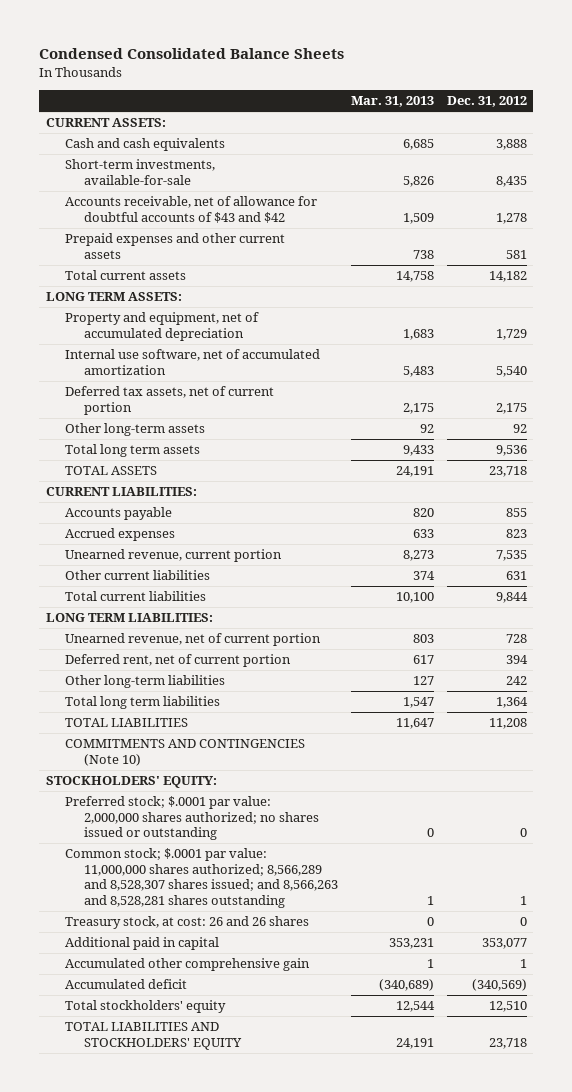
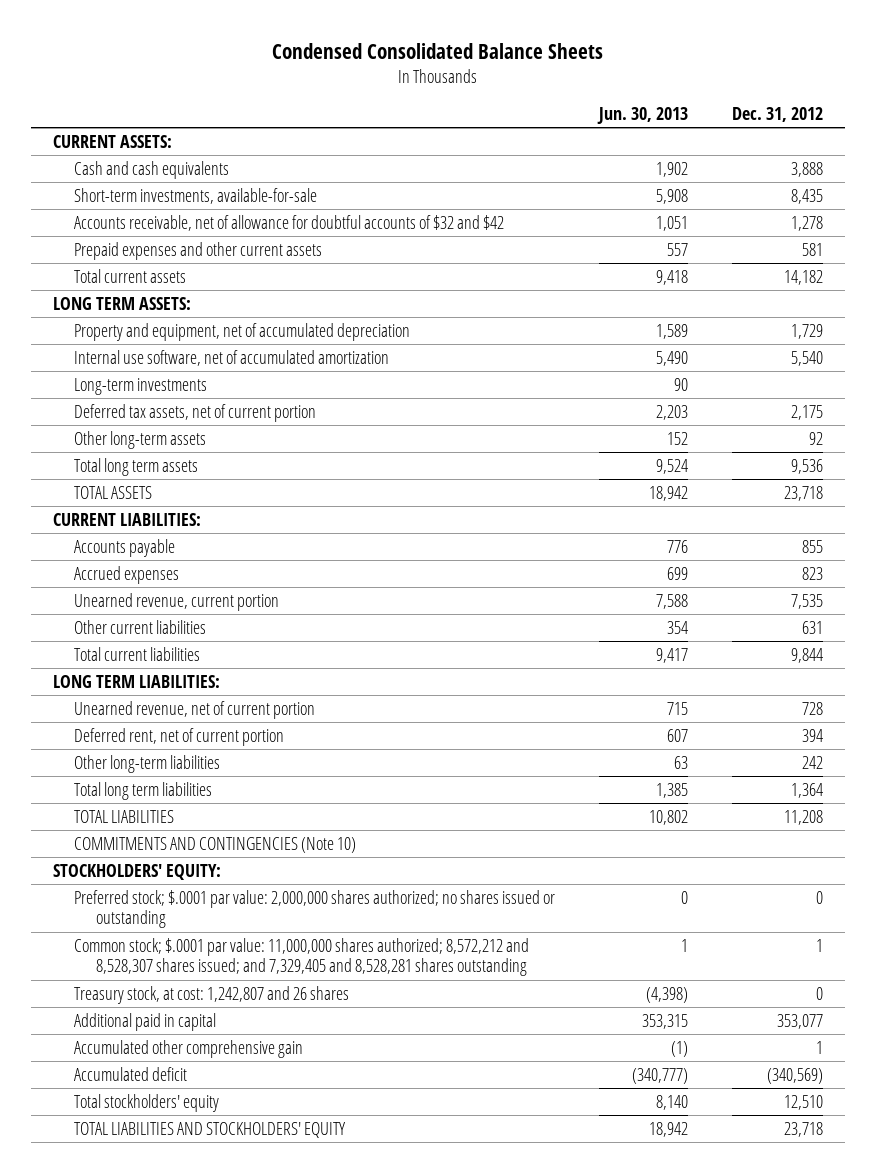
[350,96,434,108] Mar. 31, 2013 -> none
none -> [597,107,689,125] Jun. 30, 2013
[64,196,317,223] Accounts receivable, net of allowance for doubtful accounts of $43 and $42 -> [74,214,505,231] Accounts receivable, net of allowance for doubtful accounts of $32 and $42
none -> [74,377,208,395] Long-term investments
[64,848,338,908] Common stock; $.0001 par value: 11,000,000 shares authorized; 8,566,289 and 8,528,307 shares issued; and 8,566,263 and 8,528,281 shares outstanding -> [74,937,530,977] Common stock; $.0001 par value: 11,000,000 shares authorized; 8,572,212 and 8,528,307 shares issued; and 7,329,405 and 8,528,281 shares outstanding
[64,916,309,930] Treasury stock, at cost: 26 and 26 shares -> [74,985,350,1004] Treasury stock, at cost: 1,242,807 and 26 shares

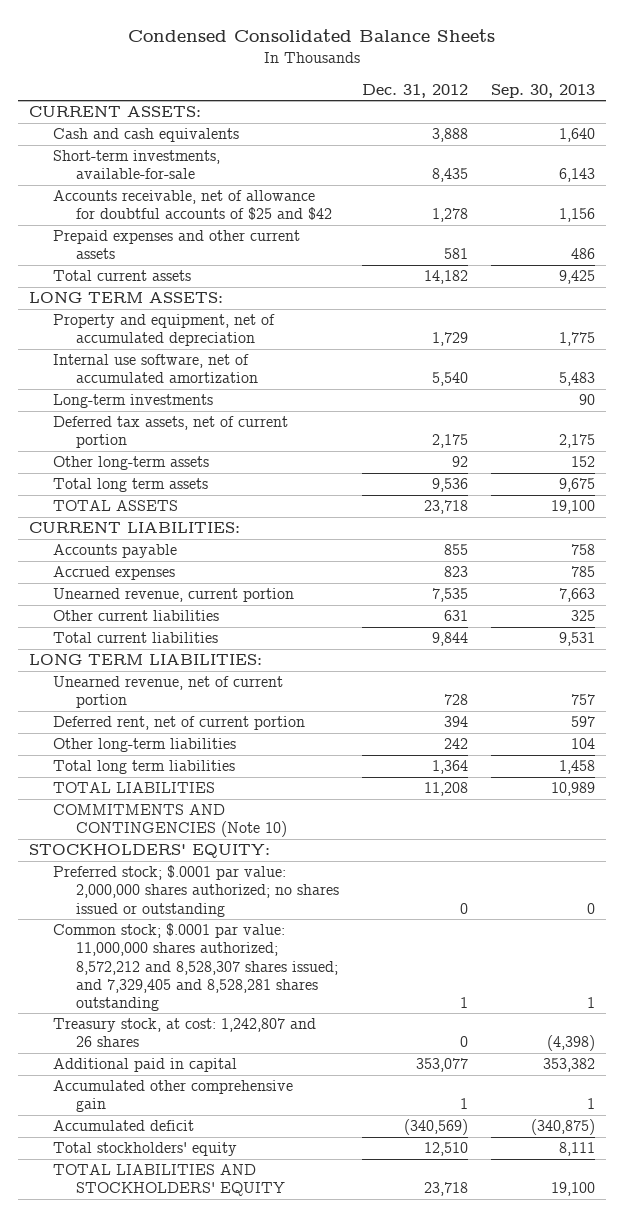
[597,107,689,125] Jun. 30, 2013 -> none
none -> [490,83,595,98] Sep. 30, 2013
[74,214,505,231] Accounts receivable, net of allowance for doubtful accounts of $32 and $42 -> [52,190,333,221] Accounts receivable, net of allowance for doubtful accounts of $25 and $42

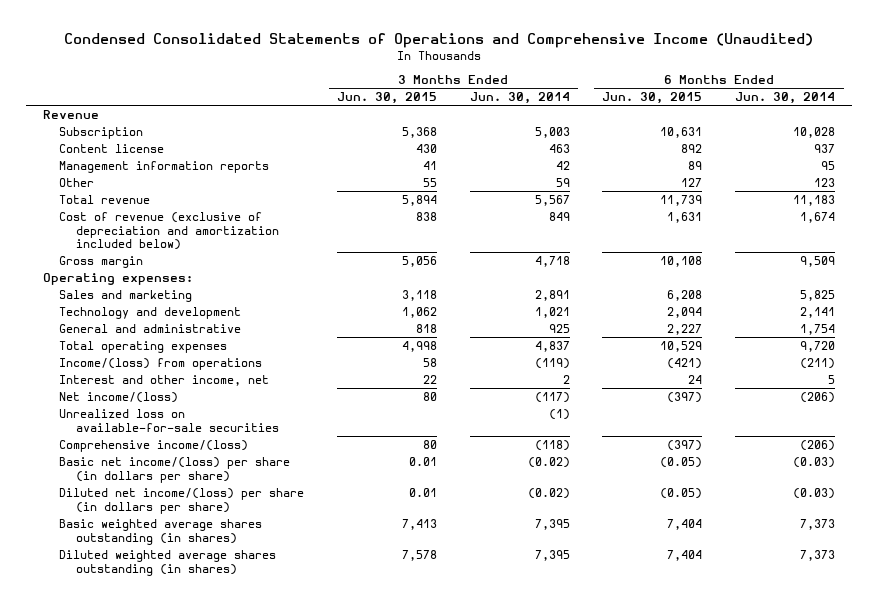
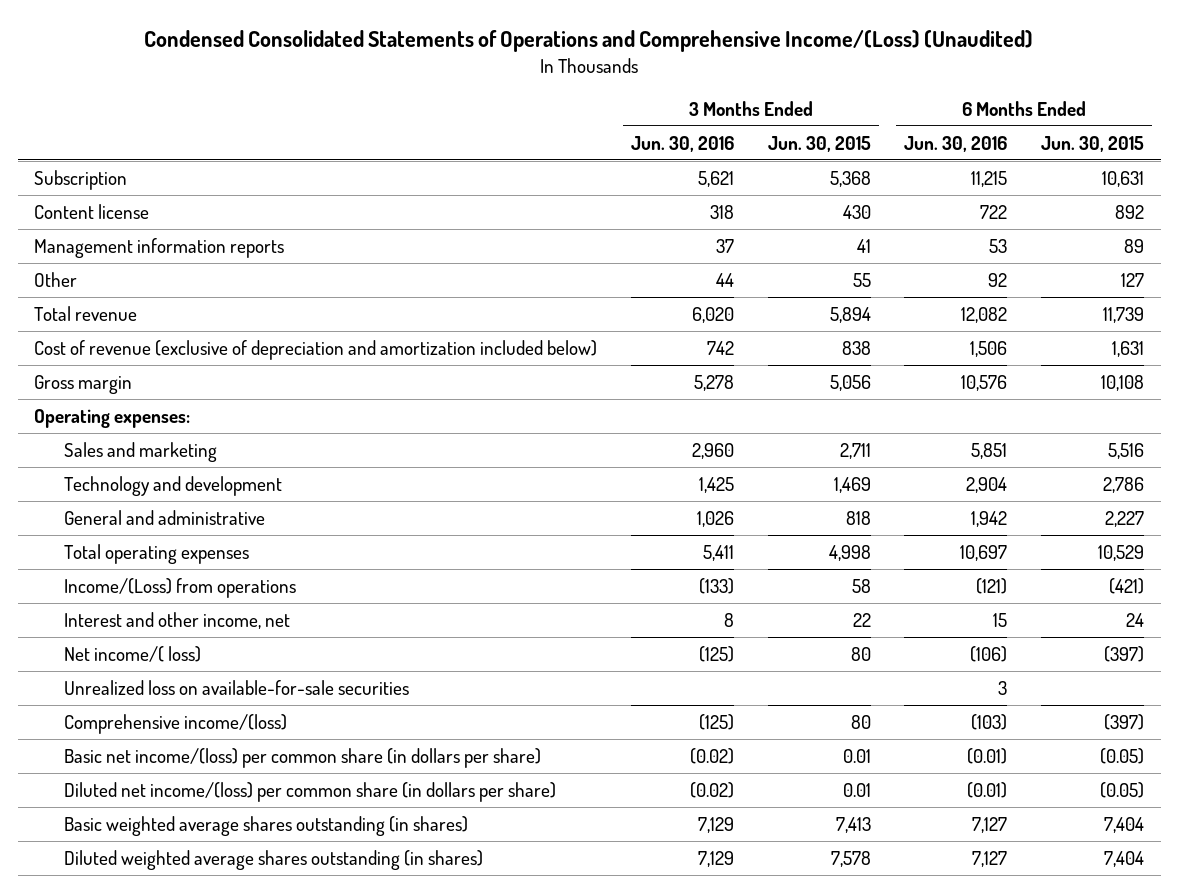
[63,33,813,49] Condensed Consolidated Statements of Operations and Comprehensive Income (Unaudited) -> [144,30,1034,53] Condensed Consolidated Statements of Operations and Comprehensive Income/(Loss) (Unaudited)
[469,92,570,105] Jun. 30, 2014 -> none
[735,92,836,105] Jun. 30, 2014 -> none
none -> [630,135,734,152] Jun. 30, 2016
none -> [904,135,1008,152] Jun. 30, 2016
[42,109,99,119] Revenue -> none
[401,289,437,301] 3,118 -> [839,442,871,459] 2,711
[667,289,703,301] 6,208 -> [1107,442,1144,459] 5,516
[401,306,437,318] 1,062 -> [833,476,871,493] 1,469
[667,306,703,318] 2,094 -> [1102,476,1144,493] 2,786
[59,357,263,370] Income/(loss) from operations -> [64,577,297,598] Income/(Loss) from operations
[59,391,179,403] Net income/(loss) -> [64,645,202,662] Net income/( loss)
[59,456,291,483] Basic net income/(loss) per share (in dollars per share) -> [64,747,542,768] Basic net income/(loss) per common share (in dollars per share)
[59,487,305,514] Diluted net income/(loss) per share (in dollars per share) -> [64,781,557,802] Diluted net income/(loss) per common share (in dollars per share)

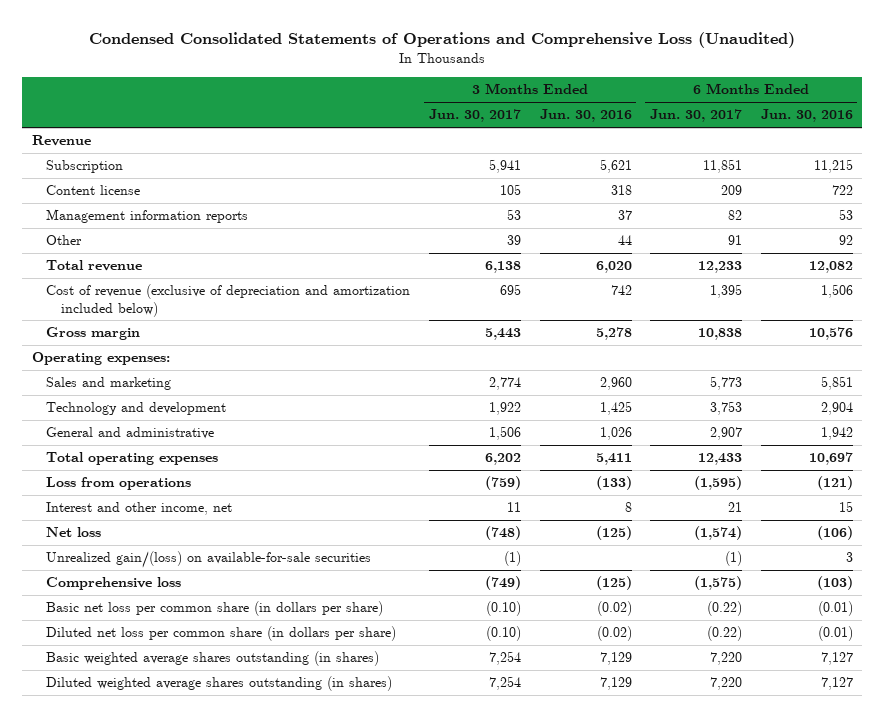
[144,30,1034,53] Condensed Consolidated Statements of Operations and Comprehensive Income/(Loss) (Unaudited) -> [89,32,796,49] Condensed Consolidated Statements of Operations and Comprehensive Loss (Unaudited)
[767,135,871,152] Jun. 30, 2015 -> none
[1040,135,1144,152] Jun. 30, 2015 -> none
none -> [428,109,521,123] Jun. 30, 2017
none -> [650,109,743,123] Jun. 30, 2017
none -> [31,135,91,147] Revenue
[64,577,297,598] Income/(Loss) from operations -> [46,477,192,491] Loss from operations
[64,645,202,662] Net income/( loss) -> [46,527,102,538] Net loss
[64,679,410,695] Unrealized loss on available-for-sale securities -> [46,551,372,569] Unrealized gain/(loss) on available-for-sale securities
[64,713,288,734] Comprehensive income/(loss) -> [46,577,182,591] Comprehensive loss
[64,747,542,768] Basic net income/(loss) per common share (in dollars per share) -> [46,601,384,617] Basic net loss per common share (in dollars per share)
[64,781,557,802] Diluted net income/(loss) per common share (in dollars per share) -> [46,626,397,642] Diluted net loss per common share (in dollars per share)

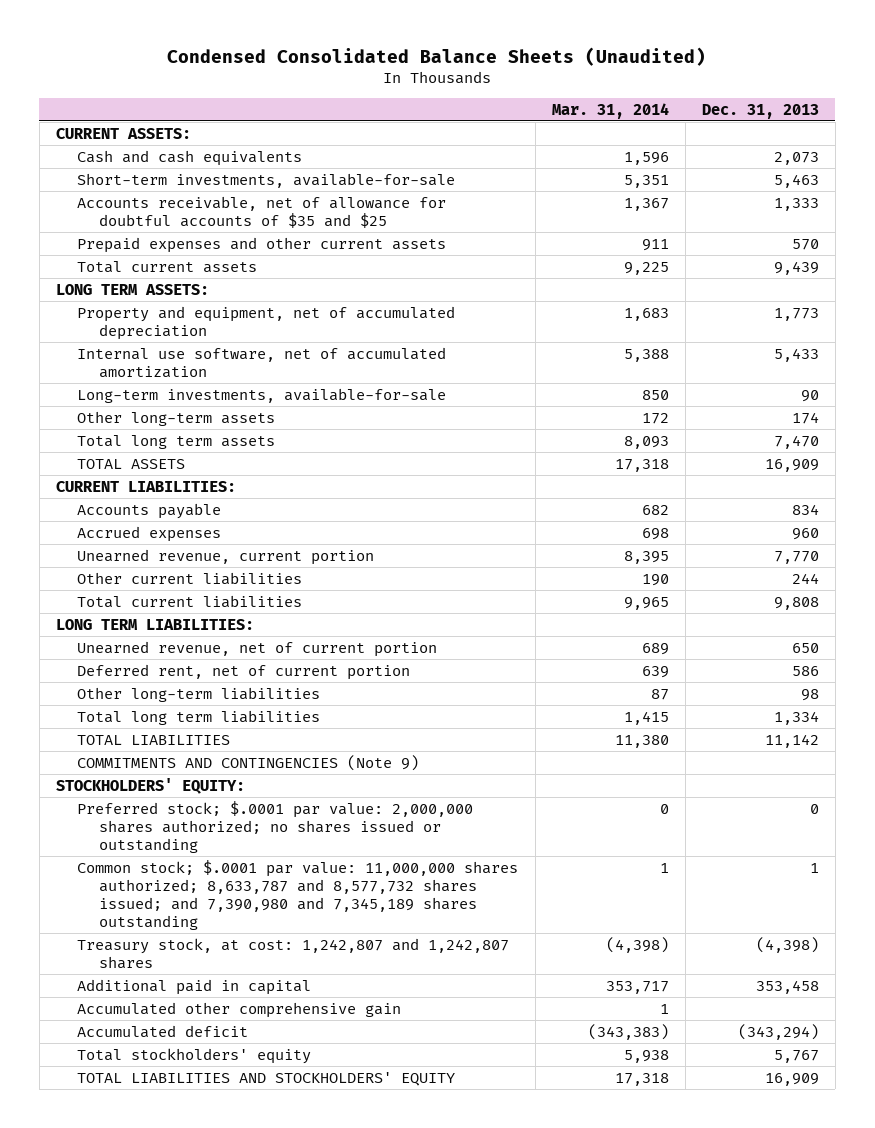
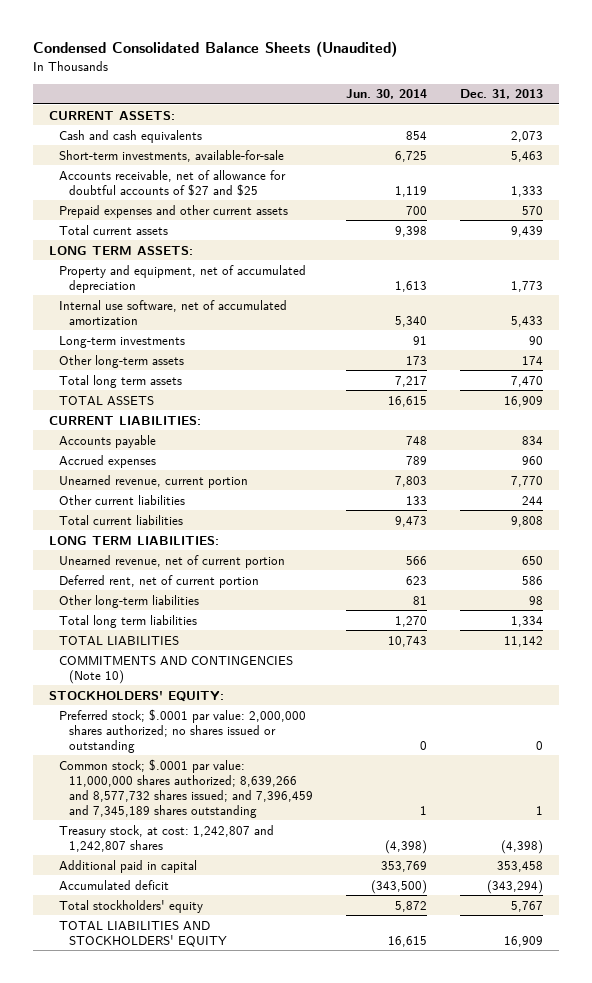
[551,102,669,119] Mar. 31, 2014 -> none
none -> [346,89,428,100] Jun. 30, 2014
[77,195,447,228] Accounts receivable, net of allowance for doubtful accounts of $35 and $25 -> [59,169,287,196] Accounts receivable, net of allowance for doubtful accounts of $27 and $25
[77,387,447,403] Long-term investments, available-for-sale -> [59,335,186,348] Long-term investments
[77,754,420,771] COMMITMENTS AND CONTINGENCIES (Note 9) -> [59,655,294,684] COMMITMENTS AND CONTINGENCIES (Note 10)
[77,859,519,931] Common stock; $.0001 par value: 11,000,000 shares authorized; 8,633,787 and 8,577,732 shares issued; and 7,390,980 and 7,345,189 shares outstanding -> [59,758,314,818] Common stock; $.0001 par value: 11,000,000 shares authorized; 8,639,266 and 8,577,732 shares issued; and 7,396,459 and 7,345,189 shares outstanding
[77,1001,402,1018] Accumulated other comprehensive gain -> none

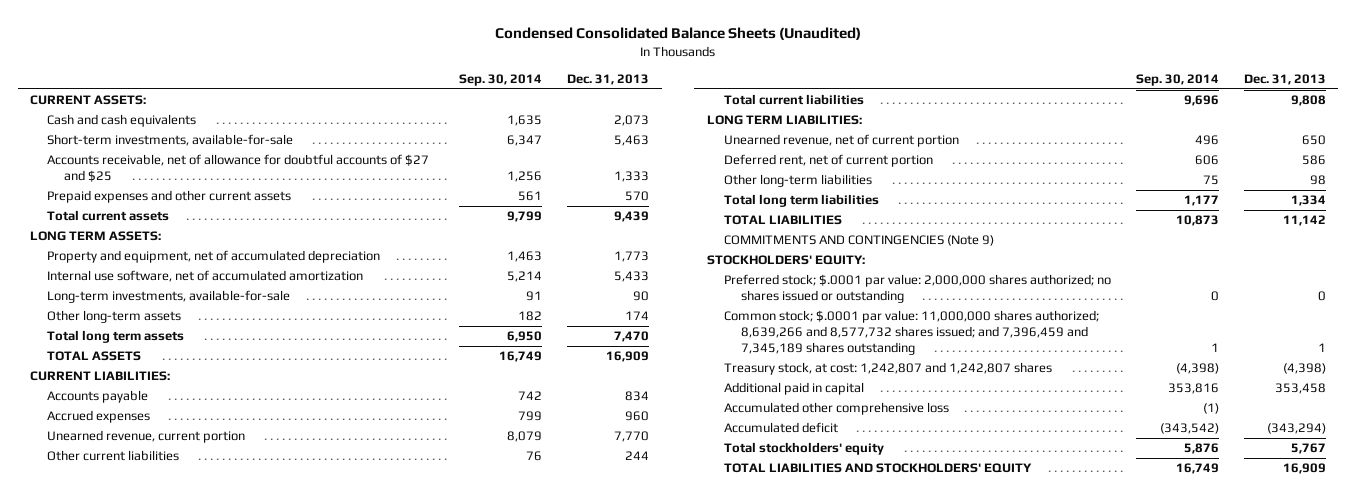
[346,89,428,100] Jun. 30, 2014 -> none
none -> [459,73,543,86] Sep. 30, 2014
[59,335,186,348] Long-term investments -> [47,290,291,304] Long-term investments, available-for-sale
[59,655,294,684] COMMITMENTS AND CONTINGENCIES (Note 10) -> [723,235,994,247] COMMITMENTS AND CONTINGENCIES (Note 9)
none -> [723,402,949,416] Accumulated other comprehensive loss

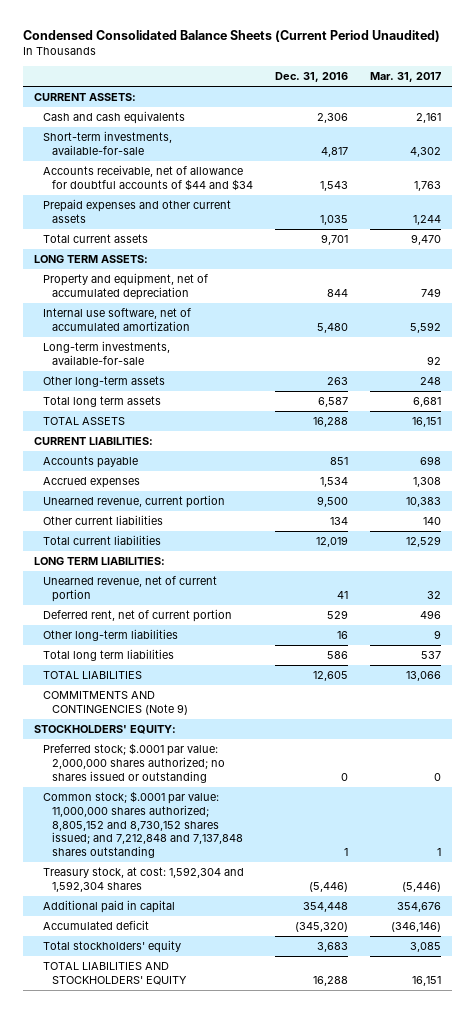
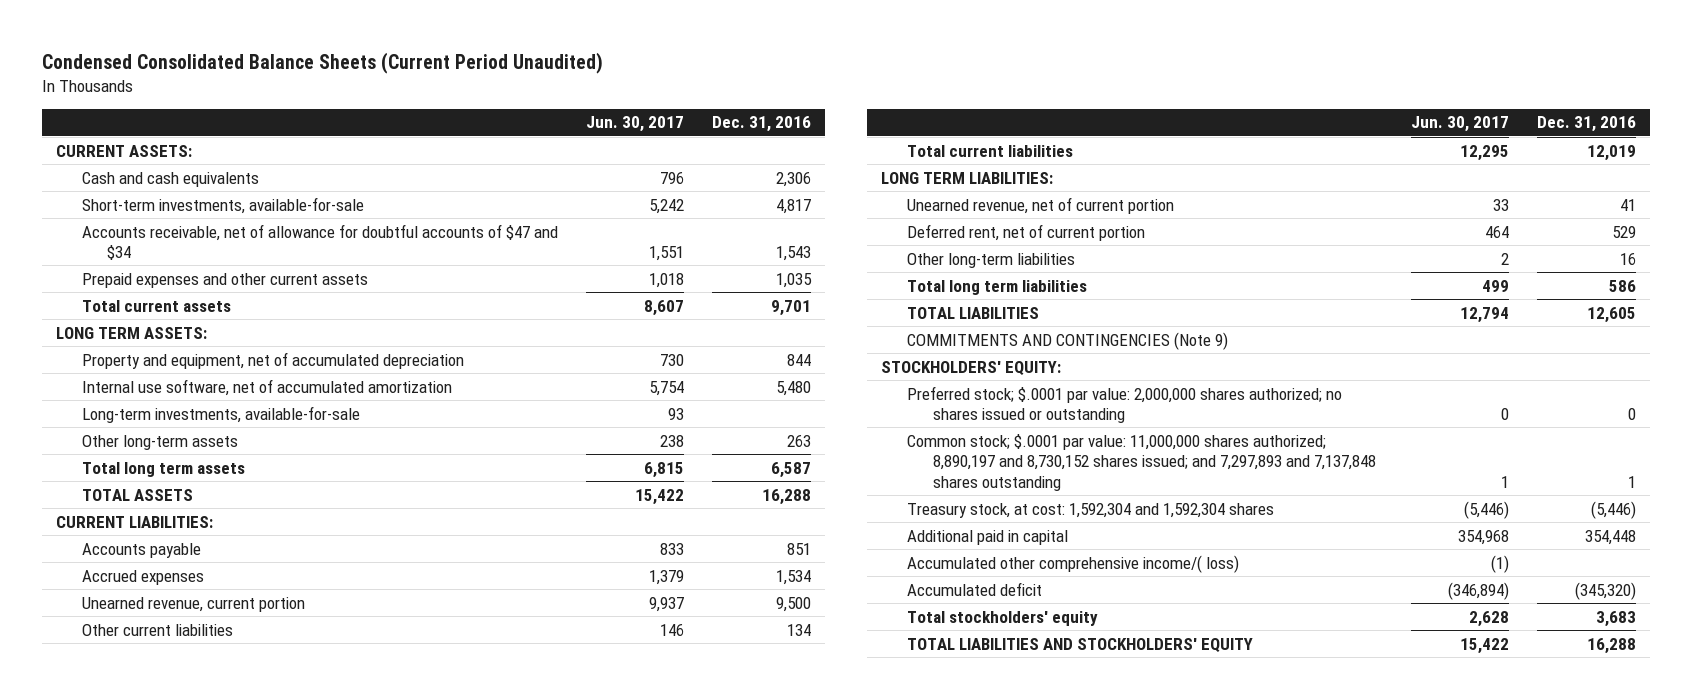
[369,72,441,83] Mar. 31, 2017 -> none
none -> [585,116,684,133] Jun. 30, 2017
[42,165,253,191] Accounts receivable, net of allowance for doubtful accounts of $44 and $34 -> [81,223,558,261] Accounts receivable, net of allowance for doubtful accounts of $47 and $34
[42,791,243,858] Common stock; $.0001 par value: 11,000,000 shares authorized; 8,805,152 and 8,730,152 shares issued; and 7,212,848 and 7,137,848 shares outstanding -> [906,433,1376,491] Common stock; $.0001 par value: 11,000,000 shares authorized; 8,890,197 and 8,730,152 shares issued; and 7,297,893 and 7,137,848 shares outstanding
none -> [906,554,1239,573] Accumulated other comprehensive income/( loss)

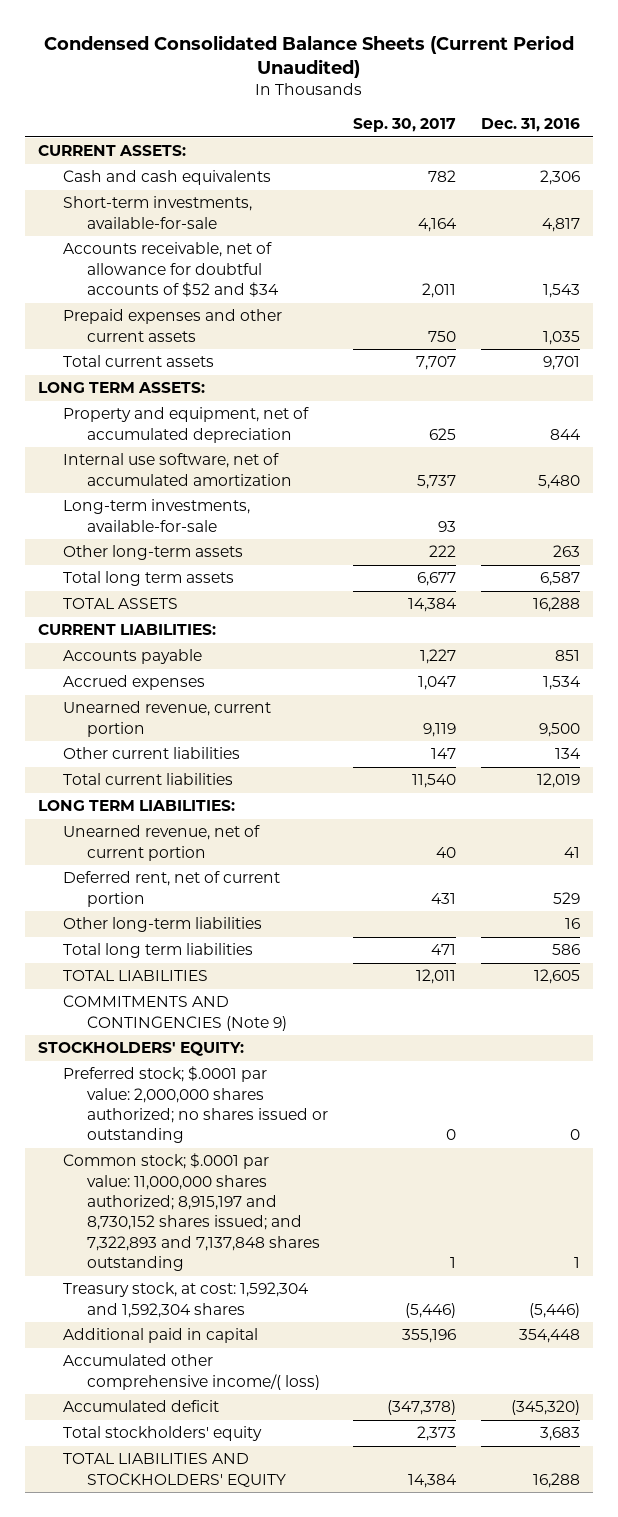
[585,116,684,133] Jun. 30, 2017 -> none
none -> [353,118,457,133] Sep. 30, 2017
[81,223,558,261] Accounts receivable, net of allowance for doubtful accounts of $47 and $34 -> [62,242,280,298] Accounts receivable, net of allowance for doubtful accounts of $52 and $34
[906,433,1376,491] Common stock; $.0001 par value: 11,000,000 shares authorized; 8,890,197 and 8,730,152 shares issued; and 7,297,893 and 7,137,848 shares outstanding -> [62,1153,321,1272] Common stock; $.0001 par value: 11,000,000 shares authorized; 8,915,197 and 8,730,152 shares issued; and 7,322,893 and 7,137,848 shares outstanding

